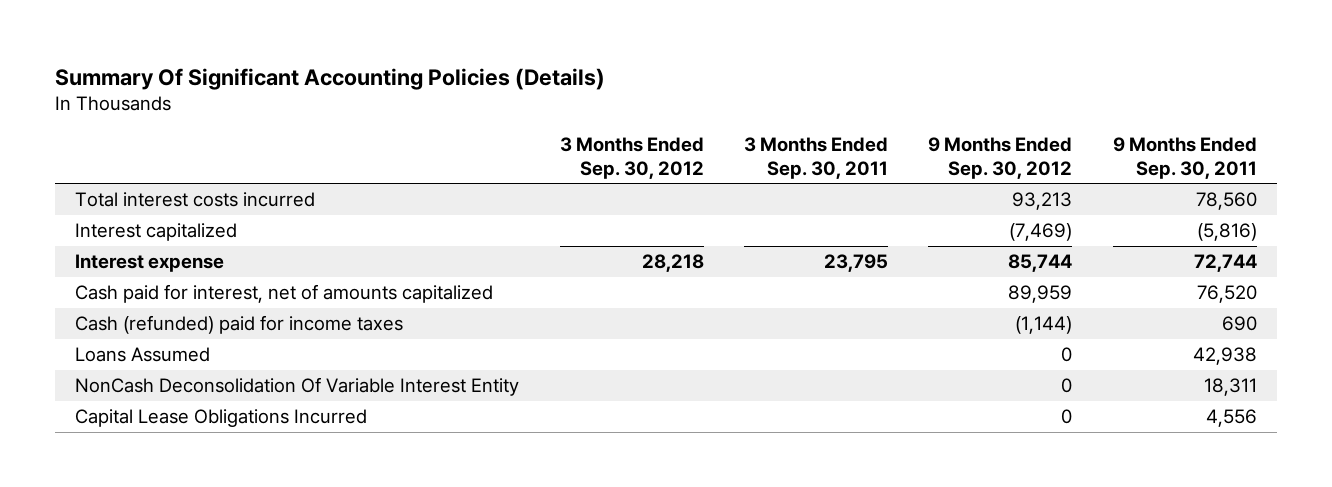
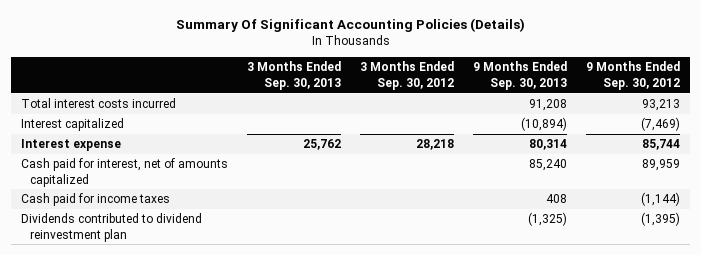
[743,137,888,179] 3 Months Ended Sep. 30, 2011 -> none
[1112,137,1257,179] 9 Months Ended Sep. 30, 2011 -> none
none -> [246,61,341,90] 3 Months Ended Sep. 30, 2013
none -> [473,61,568,90] 9 Months Ended Sep. 30, 2013
[75,347,211,363] Loans Assumed -> none
[75,377,520,397] NonCash Deconsolidation Of Variable Interest Entity -> none
[75,409,368,428] Capital Lease Obligations Incurred -> none
[75,315,404,335] Cash (refunded) paid for income taxes -> [20,193,170,207] Cash paid for income taxes
none -> [20,213,202,242] Dividends contributed to dividend reinvestment plan

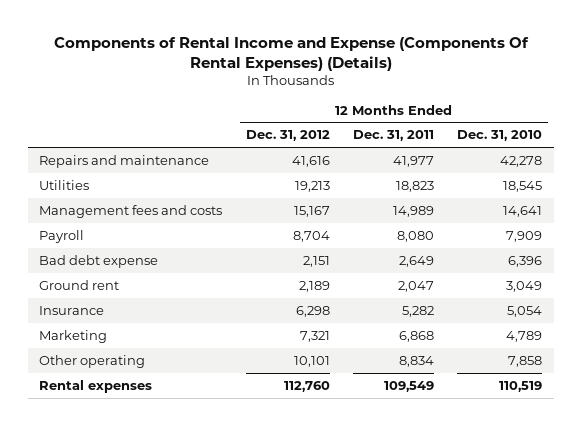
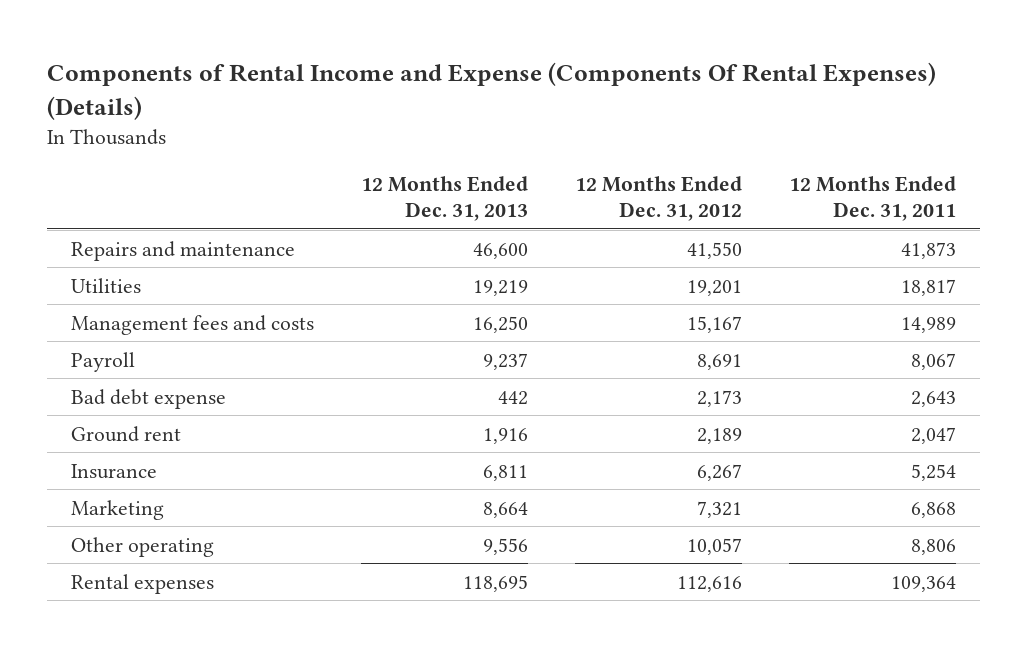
[457,130,543,142] Dec. 31, 2010 -> none
none -> [361,176,529,221] 12 Months Ended Dec. 31, 2013
[291,155,330,167] 41,616 -> [687,241,743,259] 41,550
[393,155,435,167] 41,977 -> [901,241,957,259] 41,873
[294,180,330,192] 19,213 -> [687,279,743,296] 19,201
[396,180,435,192] 18,823 -> [901,278,957,296] 18,817
[292,230,330,242] 8,704 -> [697,353,743,370] 8,691
[397,230,435,242] 8,080 -> [911,352,957,370] 8,067
[302,255,330,267] 2,151 -> [697,389,743,407] 2,173
[399,255,435,267] 2,649 -> [911,390,957,407] 2,643
[295,305,330,317] 6,298 -> [697,463,743,481] 6,267
[402,305,435,317] 5,282 -> [911,463,957,481] 5,254
[293,355,330,367] 10,101 -> [687,537,743,555] 10,057
[399,355,435,367] 8,834 -> [911,538,957,555] 8,806
[283,380,330,392] 112,760 -> [677,575,743,592] 112,616
[384,380,435,392] 109,549 -> [891,575,957,592] 109,364

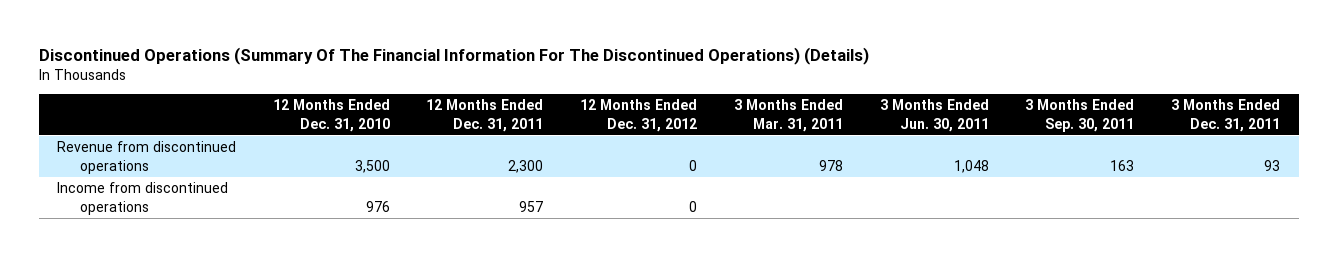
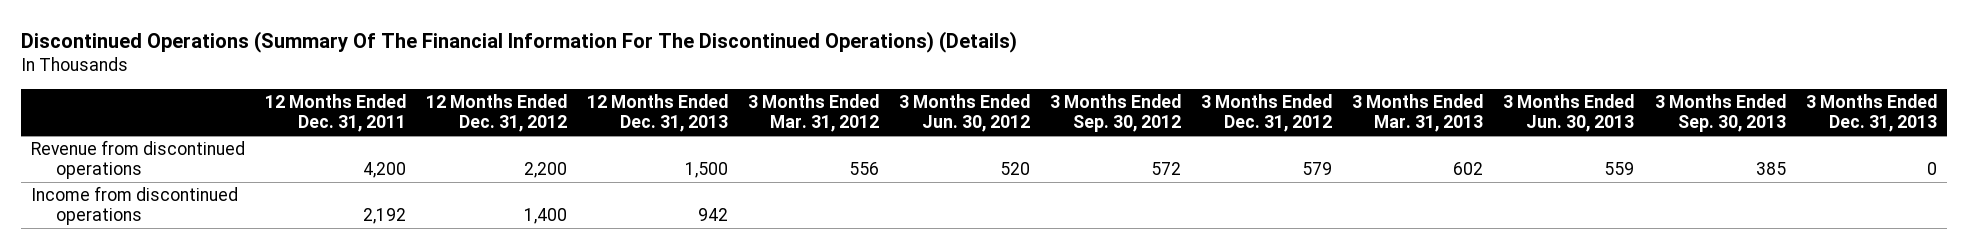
[272,99,390,132] 12 Months Ended Dec. 31, 2010 -> none
[733,99,843,132] 3 Months Ended Mar. 31, 2011 -> none
[879,99,989,132] 3 Months Ended Jun. 30, 2011 -> none
[1025,99,1135,132] 3 Months Ended Sep. 30, 2011 -> none
[1171,99,1281,132] 3 Months Ended Dec. 31, 2011 -> none
none -> [586,94,728,133] 12 Months Ended Dec. 31, 2013
none -> [748,94,880,133] 3 Months Ended Mar. 31, 2012
none -> [899,94,1031,133] 3 Months Ended Jun. 30, 2012
none -> [1050,94,1182,133] 3 Months Ended Sep. 30, 2012
none -> [1201,94,1333,133] 3 Months Ended Dec. 31, 2012
none -> [1352,94,1484,133] 3 Months Ended Mar. 31, 2013
none -> [1503,94,1635,133] 3 Months Ended Jun. 30, 2013
none -> [1654,94,1786,133] 3 Months Ended Sep. 30, 2013
none -> [1805,94,1937,133] 3 Months Ended Dec. 31, 2013
[508,159,544,173] 2,300 -> [362,162,406,179] 4,200
[689,159,698,171] 0 -> [523,162,567,179] 2,200
[519,200,544,212] 957 -> [362,208,406,225] 2,192
[689,200,698,212] 0 -> [523,208,567,225] 1,400

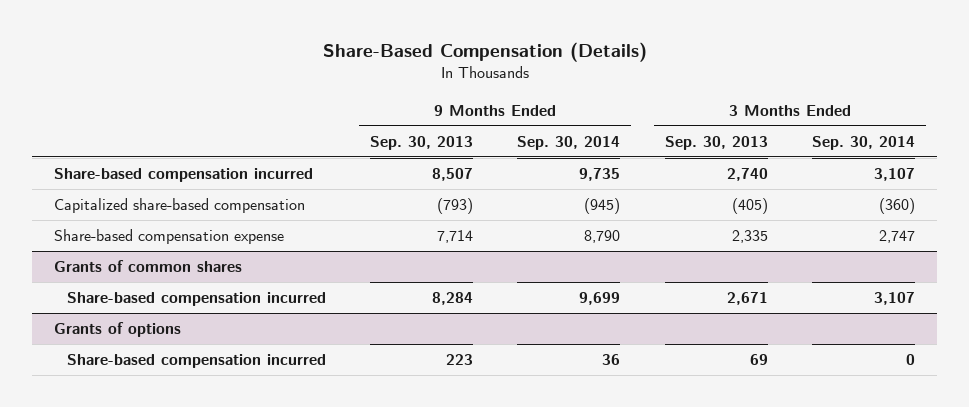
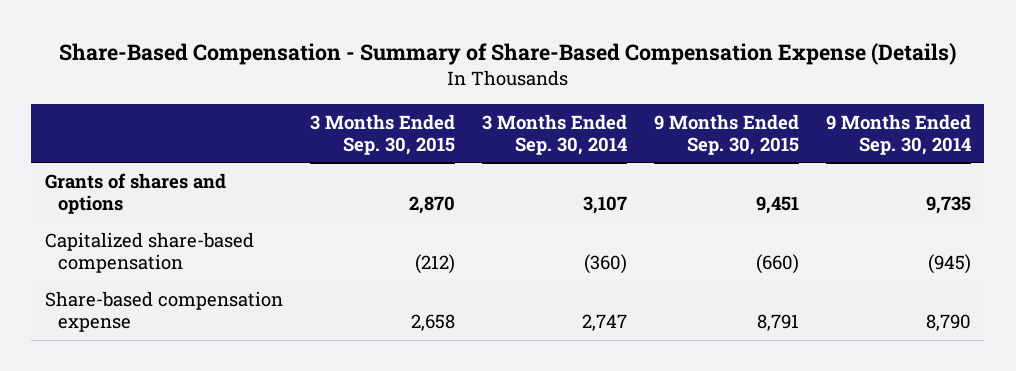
[322,41,647,62] Share-Based Compensation (Details) -> [58,43,956,66] Share-Based Compensation - Summary of Share-Based Compensation Expense (Details)
[369,135,473,150] Sep. 30, 2013 -> none
[664,135,768,150] Sep. 30, 2013 -> none
none -> [309,113,455,155] 3 Months Ended Sep. 30, 2015
none -> [653,113,799,155] 9 Months Ended Sep. 30, 2015
[53,168,313,183] Share-based compensation incurred -> [44,172,226,215] Grants of shares and options
[53,260,242,273] Grants of common shares -> none
[66,292,326,307] Share-based compensation incurred -> none
[53,322,181,338] Grants of options -> none
[66,354,326,369] Share-based compensation incurred -> none

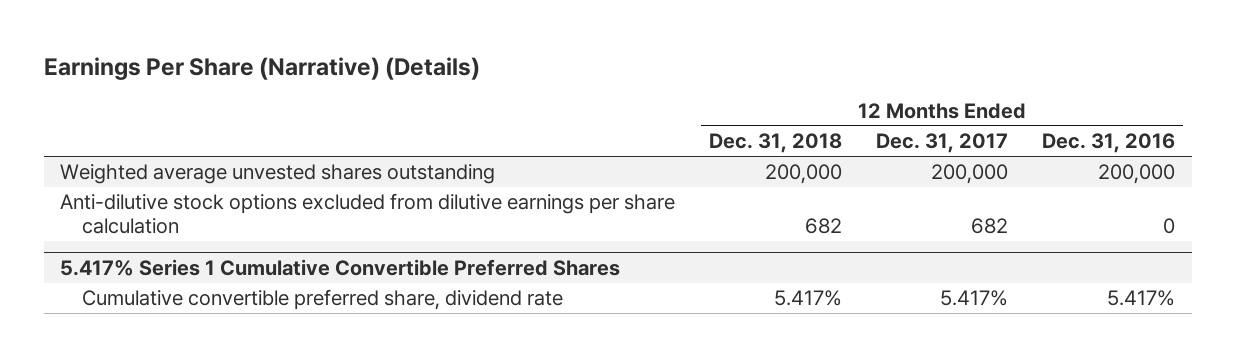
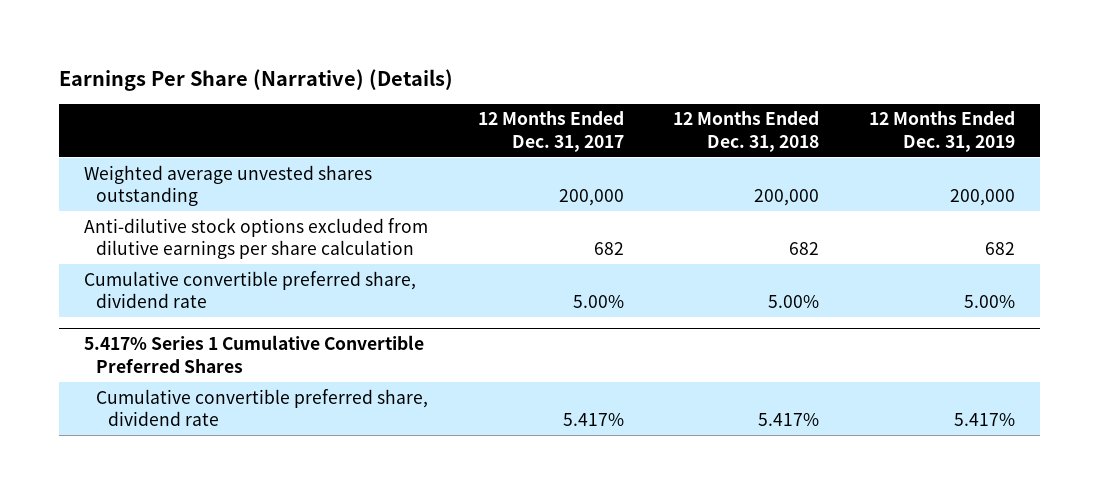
[1041,133,1175,154] Dec. 31, 2016 -> none
none -> [869,111,1016,153] 12 Months Ended Dec. 31, 2019
none -> [83,270,416,309] Cumulative convertible preferred share, dividend rate

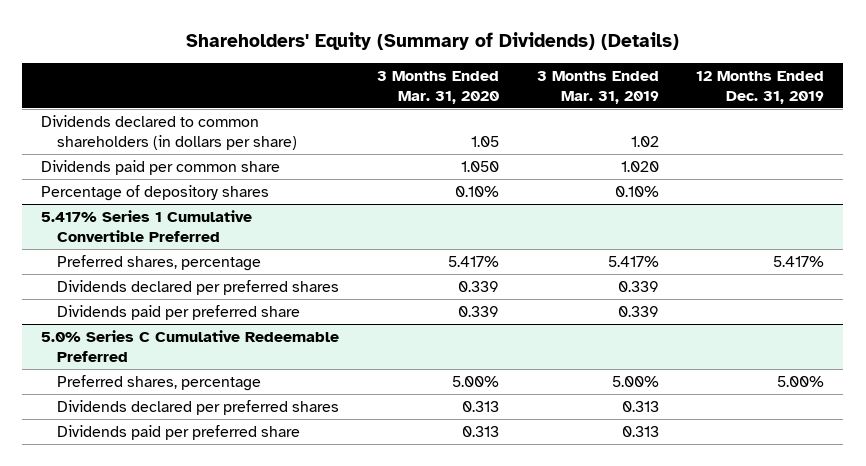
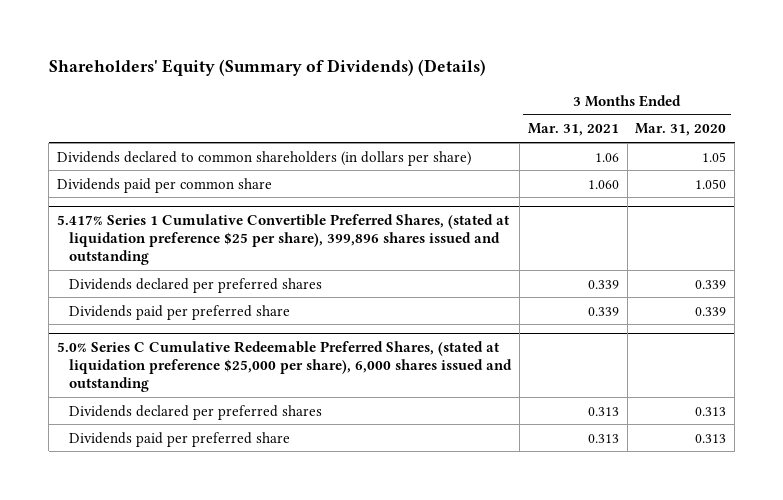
[536,70,659,104] 3 Months Ended Mar. 31, 2019 -> none
[696,70,825,104] 12 Months Ended Dec. 31, 2019 -> none
none -> [527,123,619,137] Mar. 31, 2021
[41,184,270,201] Percentage of depository shares -> none
[56,254,261,271] Preferred shares, percentage -> none
[41,209,253,242] 5.417% Series 1 Cumulative Convertible Preferred -> [56,213,510,266] 5.417% Series 1 Cumulative Convertible Preferred Shares, (stated at liquidation preference $25 per share), 399,896 shares issued and outstanding
[56,374,261,391] Preferred shares, percentage -> none
[41,329,340,362] 5.0% Series C Cumulative Redeemable Preferred -> [56,340,512,393] 5.0% Series C Cumulative Redeemable Preferred Shares, (stated at liquidation preference $25,000 per share), 6,000 shares issued and outstanding

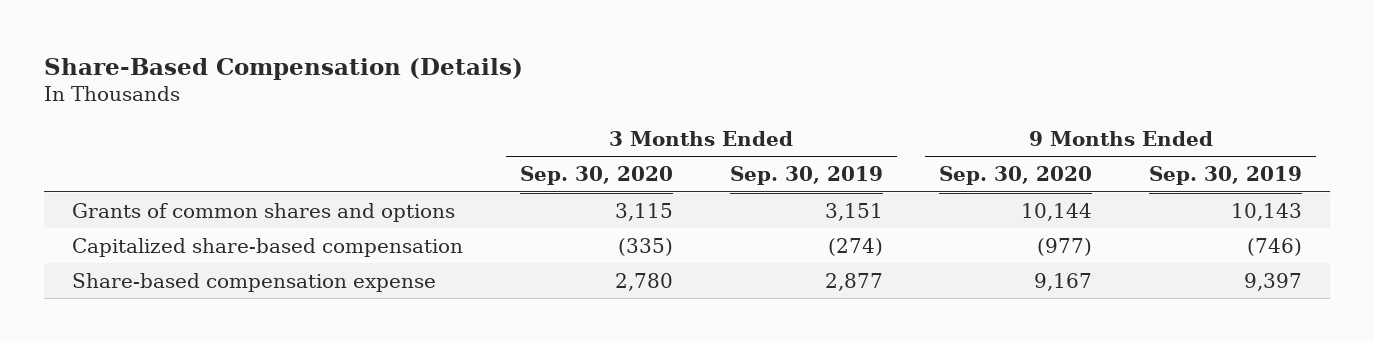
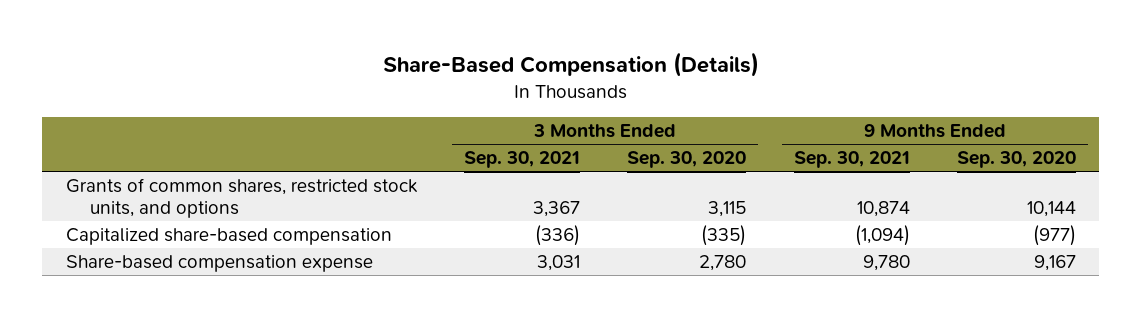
[729,166,883,186] Sep. 30, 2019 -> none
[1149,166,1303,186] Sep. 30, 2019 -> none
none -> [463,151,580,169] Sep. 30, 2021
none -> [793,151,910,169] Sep. 30, 2021
[72,202,456,222] Grants of common shares and options -> [65,178,418,219] Grants of common shares, restricted stock units, and options

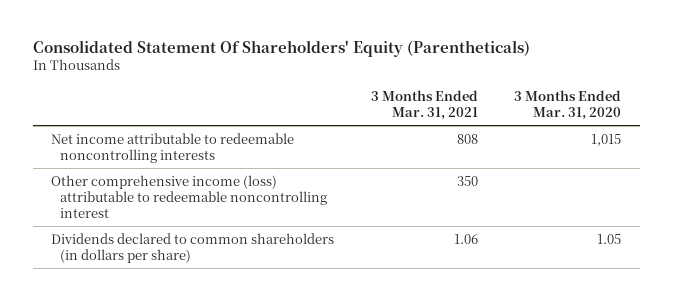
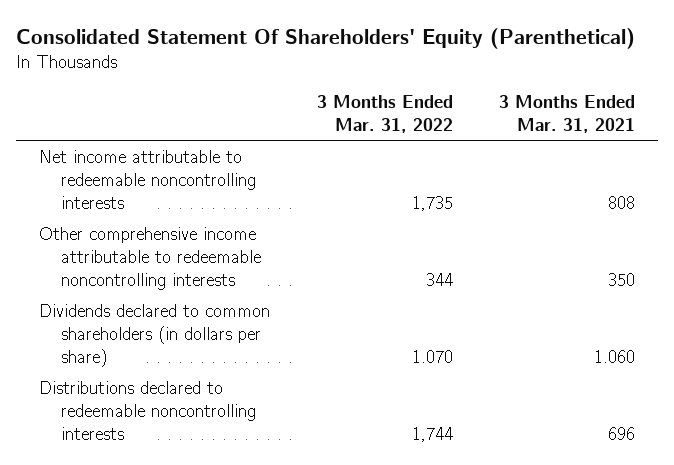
[32,39,530,57] Consolidated Statement Of Shareholders' Equity (Parentheticals) -> [16,28,636,50] Consolidated Statement Of Shareholders' Equity (Parenthetical)
[514,89,622,120] 3 Months Ended Mar. 31, 2020 -> none
none -> [316,94,453,134] 3 Months Ended Mar. 31, 2022
[51,174,328,218] Other comprehensive income (loss) attributable to redeemable noncontrolling interest -> [39,226,262,291] Other comprehensive income attributable to redeemable noncontrolling interests
[453,233,478,244] 1.06 -> [593,350,635,364] 1.060
none -> [39,380,257,441] Distributions declared to redeemable noncontrolling interests

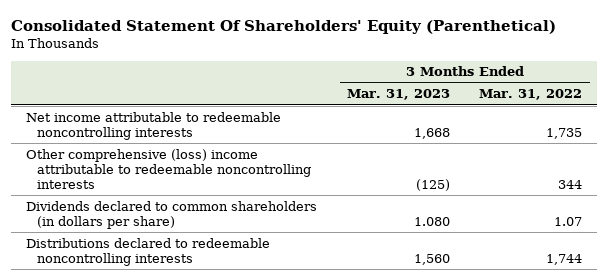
[498,94,635,134] 3 Months Ended Mar. 31, 2021 -> none
none -> [346,89,450,101] Mar. 31, 2023
[39,226,262,291] Other comprehensive income attributable to redeemable noncontrolling interests -> [26,148,311,189] Other comprehensive (loss) income attributable to redeemable noncontrolling interests
[411,350,453,364] 1.070 -> [554,216,583,226] 1.07

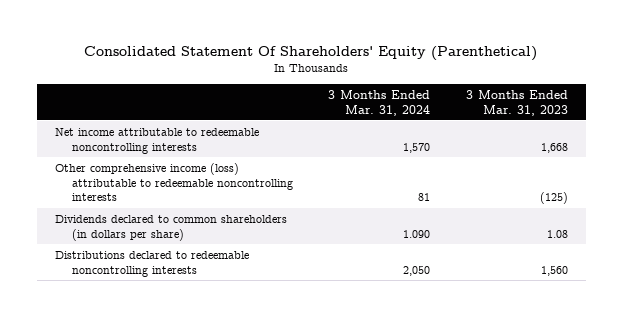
[479,89,583,101] Mar. 31, 2022 -> none
none -> [328,89,431,116] 3 Months Ended Mar. 31, 2024
[26,148,311,189] Other comprehensive (loss) income attributable to redeemable noncontrolling interests -> [54,162,293,202] Other comprehensive income (loss) attributable to redeemable noncontrolling interests
[413,216,450,226] 1.080 -> [546,229,568,238] 1.08

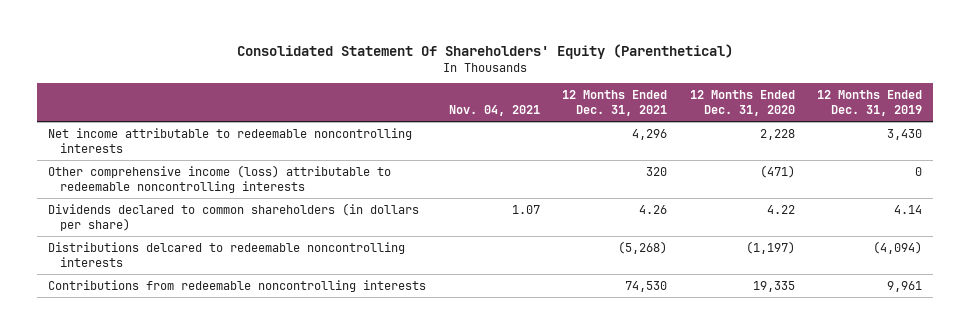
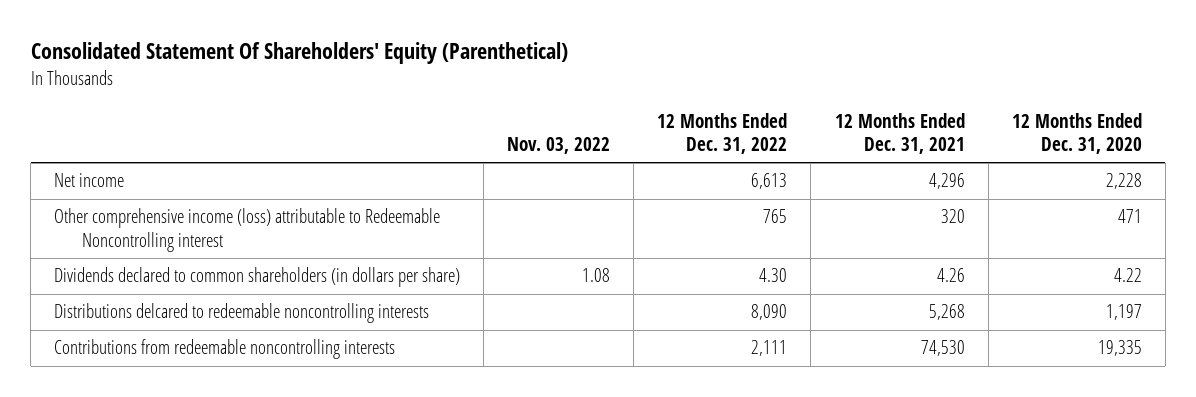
[448,105,540,117] Nov. 04, 2021 -> none
[816,90,922,117] 12 Months Ended Dec. 31, 2019 -> none
none -> [507,137,611,155] Nov. 03, 2022
none -> [657,112,788,155] 12 Months Ended Dec. 31, 2022
[48,127,413,153] Net income attributable to redeemable noncontrolling interests -> [54,173,125,188] Net income
[48,164,392,193] Other comprehensive income (loss) attributable to redeemable noncontrolling interests -> [54,208,441,252] Other comprehensive income (loss) attributable to Redeemable Noncontrolling interest
[759,164,795,178] (471) -> [1117,209,1142,224] 471
[618,240,668,254] (5,268) -> [928,304,965,321] 5,268
[745,240,795,254] (1,197) -> [1105,304,1142,321] 1,197

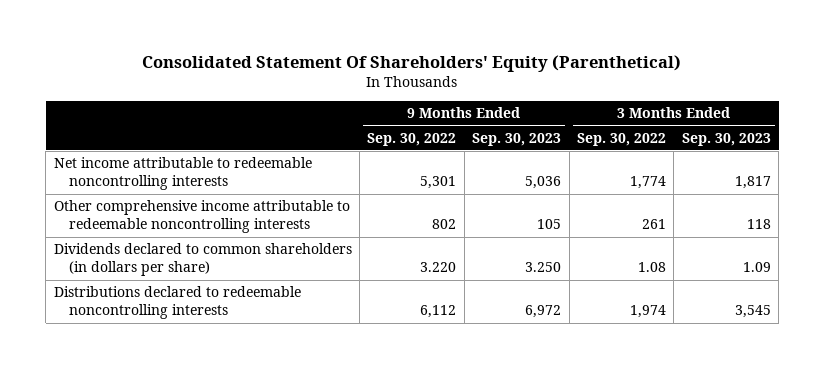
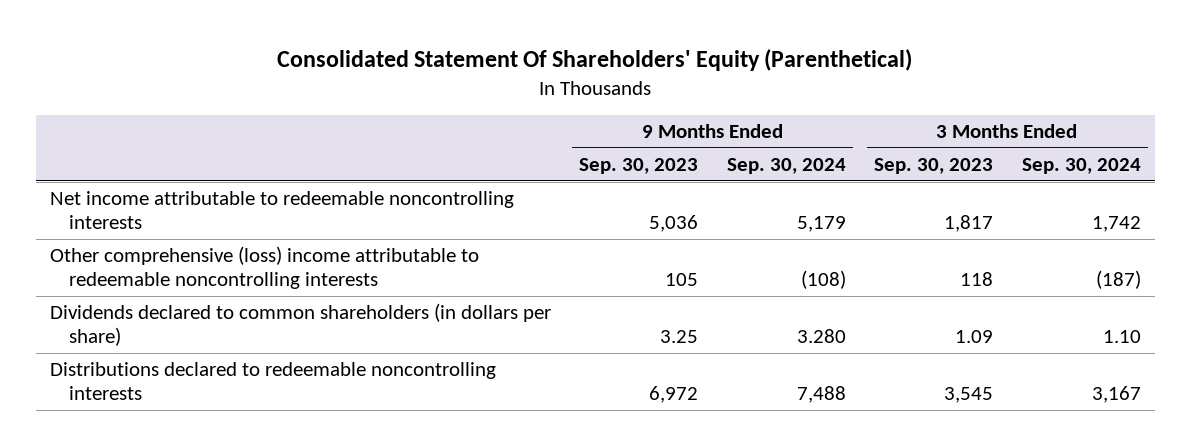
[367,132,457,146] Sep. 30, 2022 -> none
[577,132,667,146] Sep. 30, 2022 -> none
none -> [726,157,846,174] Sep. 30, 2024
none -> [1021,157,1141,174] Sep. 30, 2024
[53,200,350,234] Other comprehensive income attributable to redeemable noncontrolling interests -> [49,245,479,290] Other comprehensive (loss) income attributable to redeemable noncontrolling interests
[525,262,562,273] 3.250 -> [660,330,699,344] 3.25

